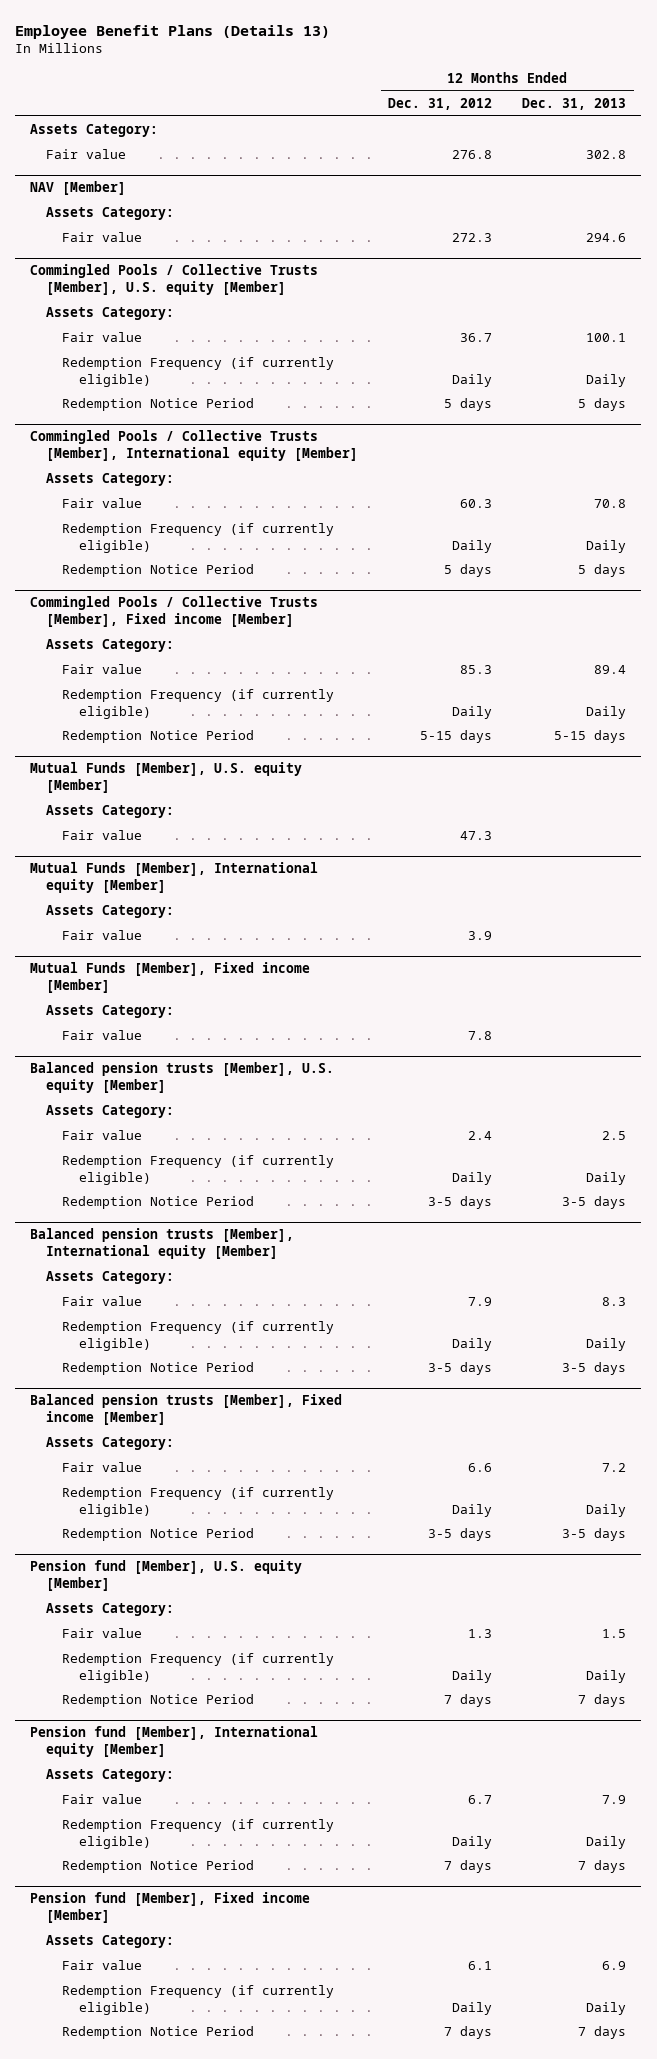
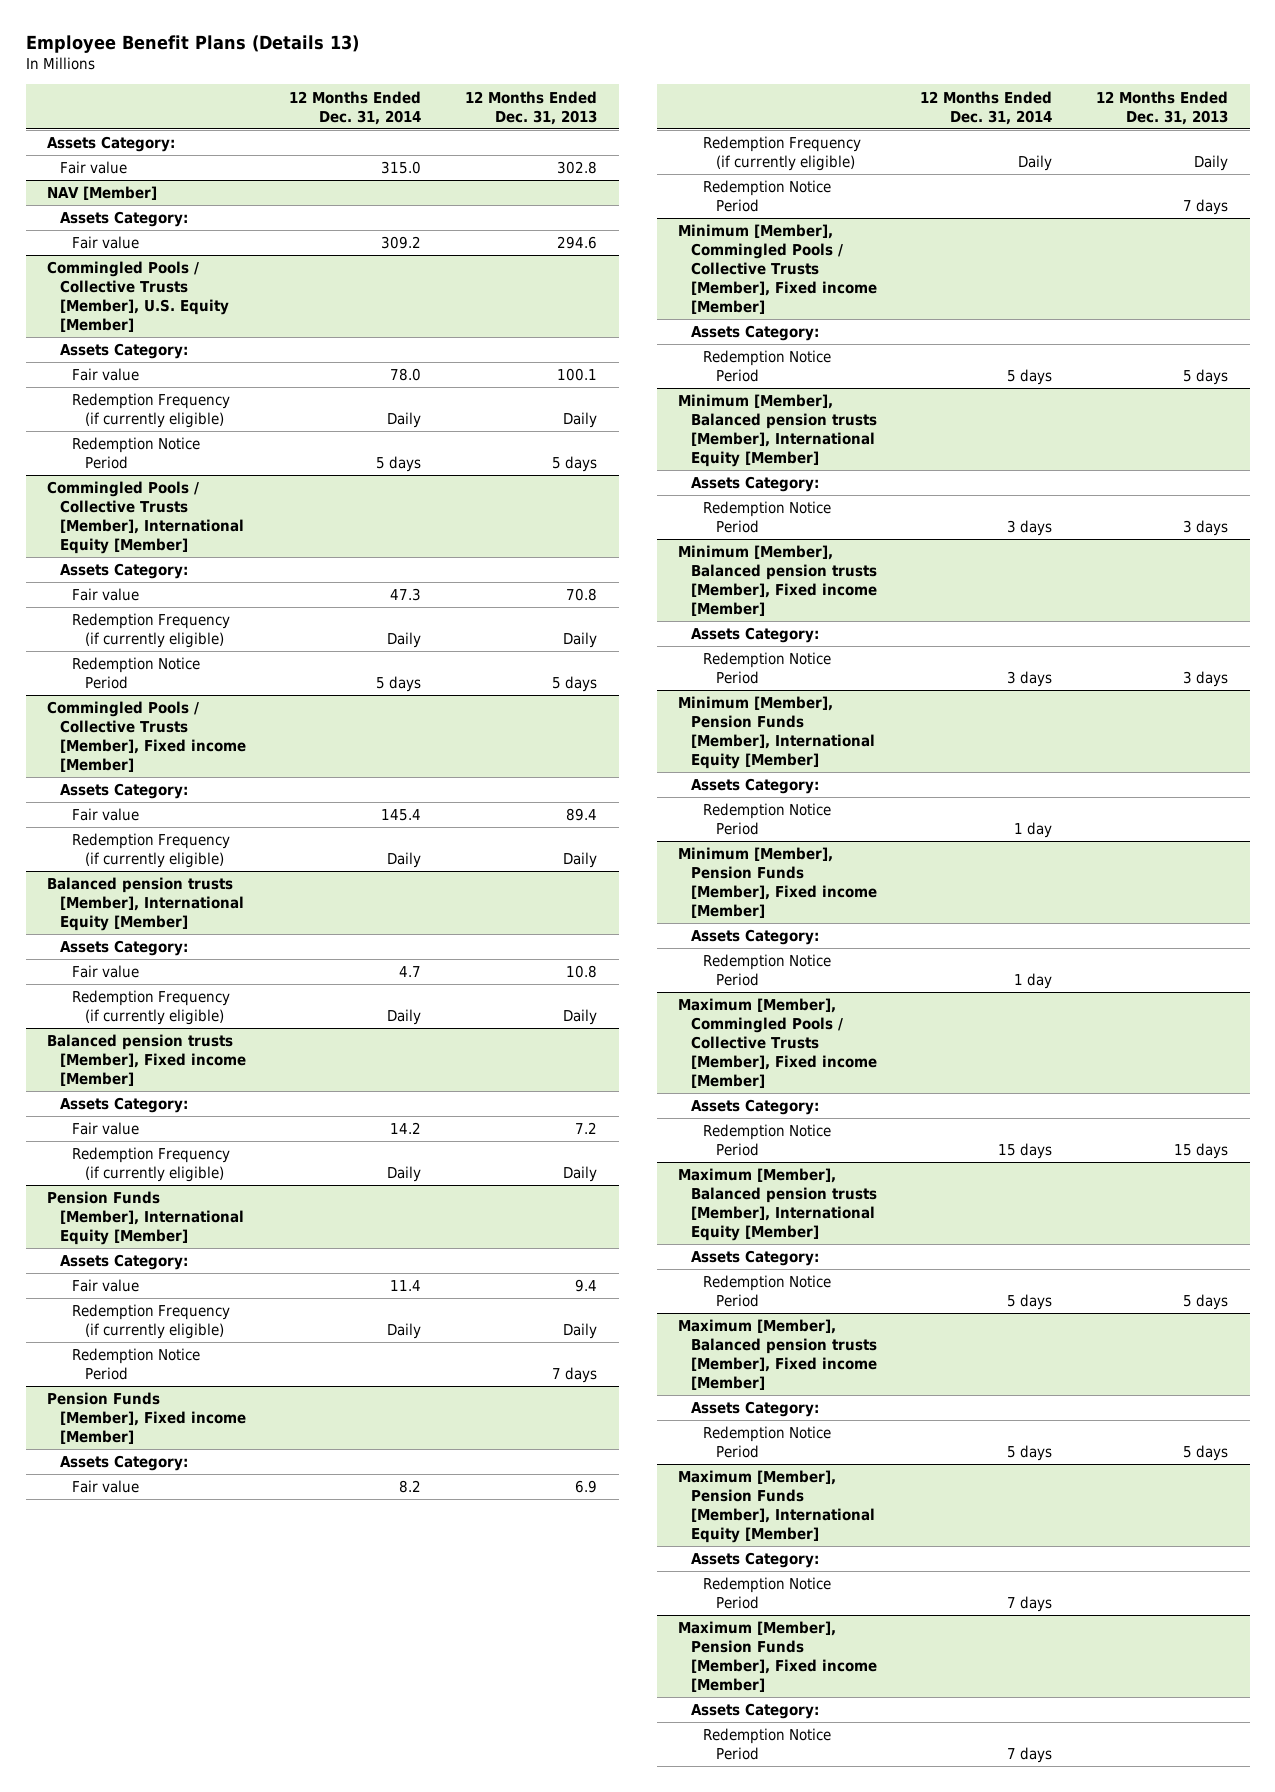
[388,97,493,110] Dec. 31, 2012 -> none
none -> [289,90,422,125] 12 Months Ended Dec. 31, 2014
[30,264,319,296] Commingled Pools / Collective Trusts [Member], U.S. equity [Member] -> [47,261,229,333] Commingled Pools / Collective Trusts [Member], U.S. Equity [Member]
[30,430,359,462] Commingled Pools / Collective Trusts [Member], International equity [Member] -> [47,481,244,555] Commingled Pools / Collective Trusts [Member], International Equity [Member]
[62,729,255,743] Redemption Notice Period -> none
[30,762,303,794] Mutual Funds [Member], U.S. equity [Member] -> none
[46,804,175,818] Assets Category: -> none
[62,829,143,840] Fair value -> none
[30,862,319,894] Mutual Funds [Member], International equity [Member] -> none
[46,904,175,918] Assets Category: -> none
[62,929,143,940] Fair value -> none
[30,962,311,994] Mutual Funds [Member], Fixed income [Member] -> none
[46,1004,175,1018] Assets Category: -> none
[62,1029,143,1040] Fair value -> none
[30,1062,335,1094] Balanced pension trusts [Member], U.S. equity [Member] -> none
[46,1104,175,1118] Assets Category: -> none
[62,1129,143,1140] Fair value -> none
[62,1154,335,1185] Redemption Frequency (if currently eligible) -> none
[62,1195,255,1209] Redemption Notice Period -> none
[30,1228,295,1260] Balanced pension trusts [Member], International equity [Member] -> [47,877,244,932] Balanced pension trusts [Member], International Equity [Member]
[602,1296,627,1306] 8.3 -> [566,965,598,979] 10.8
[62,1361,255,1375] Redemption Notice Period -> none
[62,1527,255,1541] Redemption Notice Period -> none
[30,1560,303,1592] Pension fund [Member], U.S. equity [Member] -> none
[46,1602,175,1616] Assets Category: -> none
[62,1627,143,1638] Fair value -> none
[62,1652,335,1683] Redemption Frequency (if currently eligible) -> none
[62,1693,255,1707] Redemption Notice Period -> none
[30,1726,319,1758] Pension fund [Member], International equity [Member] -> [47,1191,244,1246] Pension Funds [Member], International Equity [Member]
[602,1794,627,1804] 7.9 -> [575,1279,598,1293] 9.4
[30,1892,311,1924] Pension fund [Member], Fixed income [Member] -> [47,1392,246,1445] Pension Funds [Member], Fixed income [Member]
none -> [678,224,877,315] Minimum [Member], Commingled Pools / Collective Trusts [Member], Fixed income [Member]
none -> [690,325,819,342] Assets Category:
none -> [703,350,832,383] Redemption Notice Period
none -> [678,394,877,468] Minimum [Member], Balanced pension trusts [Member], International Equity [Member]
none -> [690,476,819,493] Assets Category:
none -> [703,501,832,534] Redemption Notice Period
none -> [678,545,877,617] Minimum [Member], Balanced pension trusts [Member], Fixed income [Member]
none -> [690,627,819,644] Assets Category:
none -> [703,652,832,685] Redemption Notice Period
none -> [678,696,875,770] Minimum [Member], Pension Funds [Member], International Equity [Member]
none -> [690,778,819,795] Assets Category:
none -> [703,803,832,836] Redemption Notice Period
none -> [678,847,877,919] Minimum [Member], Pension Funds [Member], Fixed income [Member]
none -> [690,929,819,946] Assets Category:
none -> [703,954,832,987] Redemption Notice Period
none -> [678,998,877,1089] Maximum [Member], Commingled Pools / Collective Trusts [Member], Fixed income [Member]
none -> [690,1099,819,1116] Assets Category:
none -> [703,1124,832,1157] Redemption Notice Period
none -> [678,1168,877,1242] Maximum [Member], Balanced pension trusts [Member], International Equity [Member]
none -> [690,1250,819,1267] Assets Category:
none -> [703,1275,832,1308] Redemption Notice Period
none -> [678,1319,877,1391] Maximum [Member], Balanced pension trusts [Member], Fixed income [Member]
none -> [690,1401,819,1418] Assets Category:
none -> [703,1426,832,1459] Redemption Notice Period
none -> [678,1470,875,1544] Maximum [Member], Pension Funds [Member], International Equity [Member]
none -> [690,1552,819,1569] Assets Category:
none -> [703,1577,832,1610] Redemption Notice Period
none -> [678,1621,877,1693] Maximum [Member], Pension Funds [Member], Fixed income [Member]
none -> [690,1703,819,1720] Assets Category:
none -> [703,1728,832,1761] Redemption Notice Period

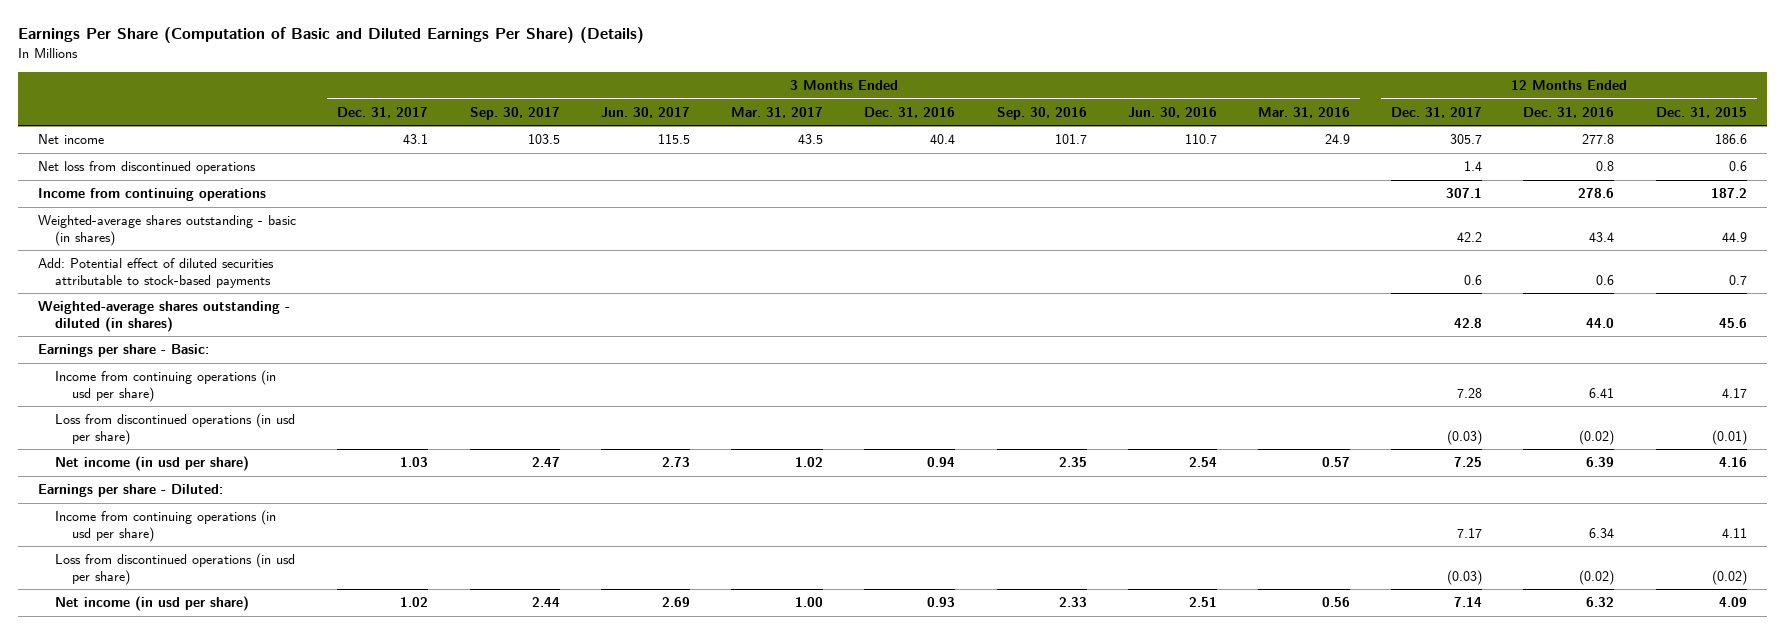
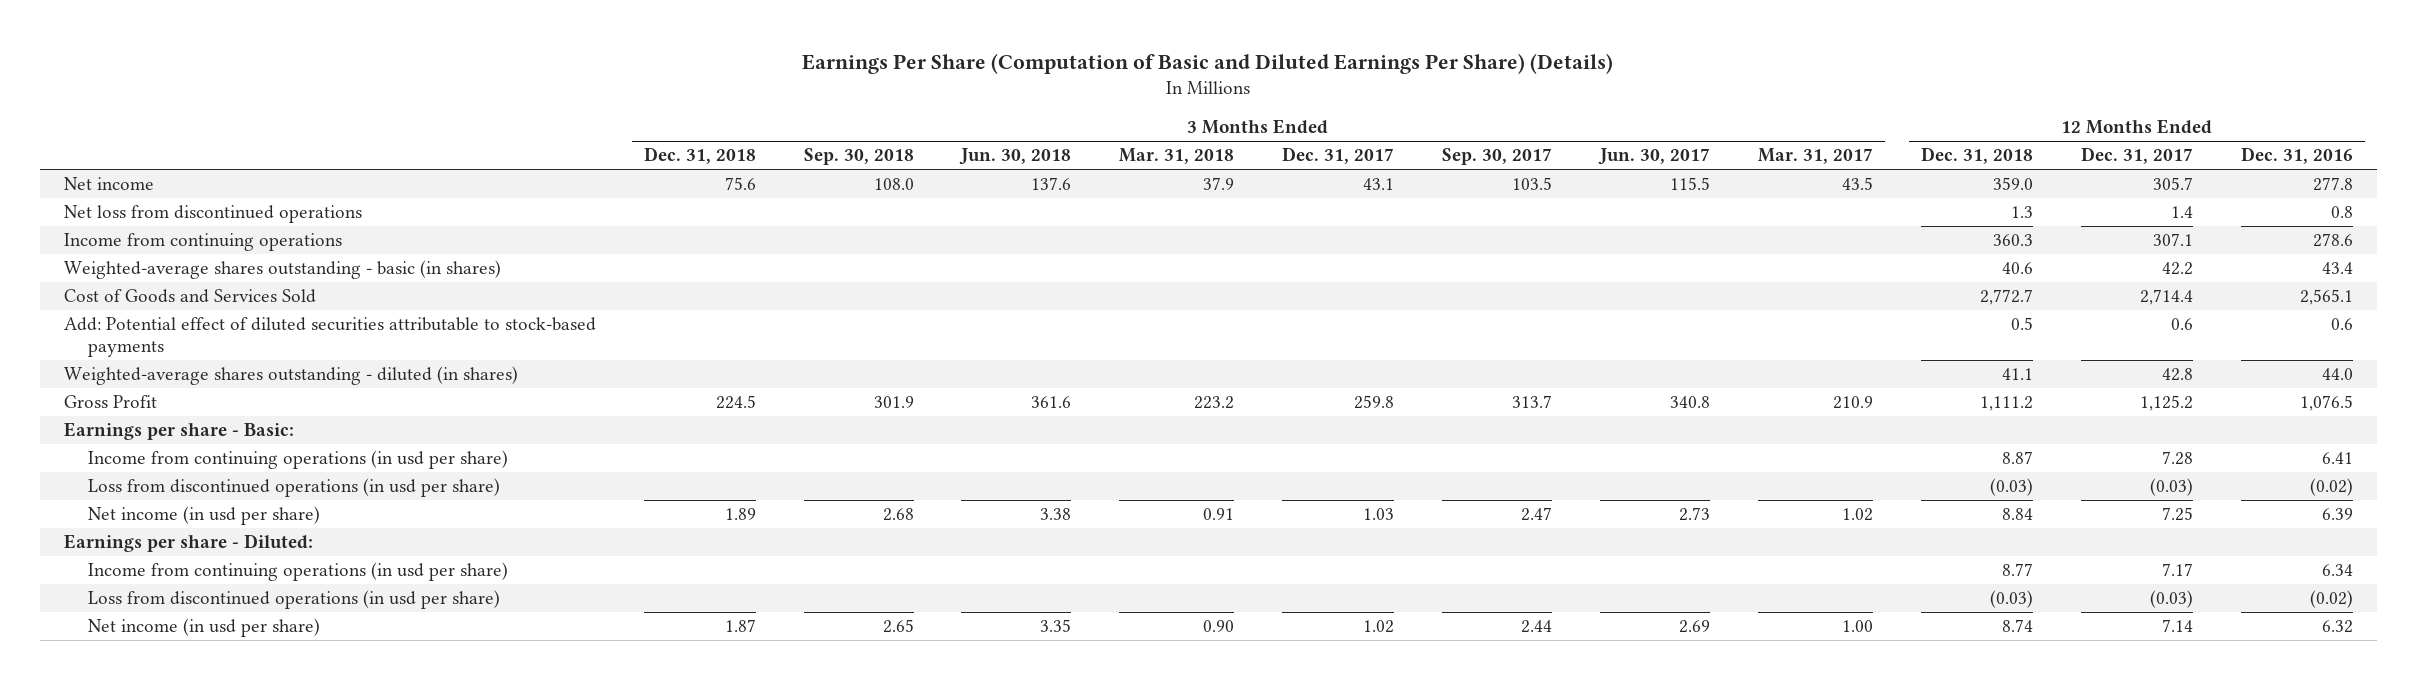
[864,106,956,118] Dec. 31, 2016 -> none
[996,106,1087,120] Sep. 30, 2016 -> none
[1127,106,1217,118] Jun. 30, 2016 -> none
[1257,106,1350,118] Mar. 31, 2016 -> none
[1655,106,1747,118] Dec. 31, 2015 -> none
none -> [643,147,756,165] Dec. 31, 2018
none -> [803,148,914,166] Sep. 30, 2018
none -> [959,148,1072,166] Jun. 30, 2018
none -> [1119,148,1235,165] Mar. 31, 2018
none -> [1920,147,2033,165] Dec. 31, 2018
none -> [63,289,316,304] Cost of Goods and Services Sold
none -> [63,395,157,409] Gross Profit

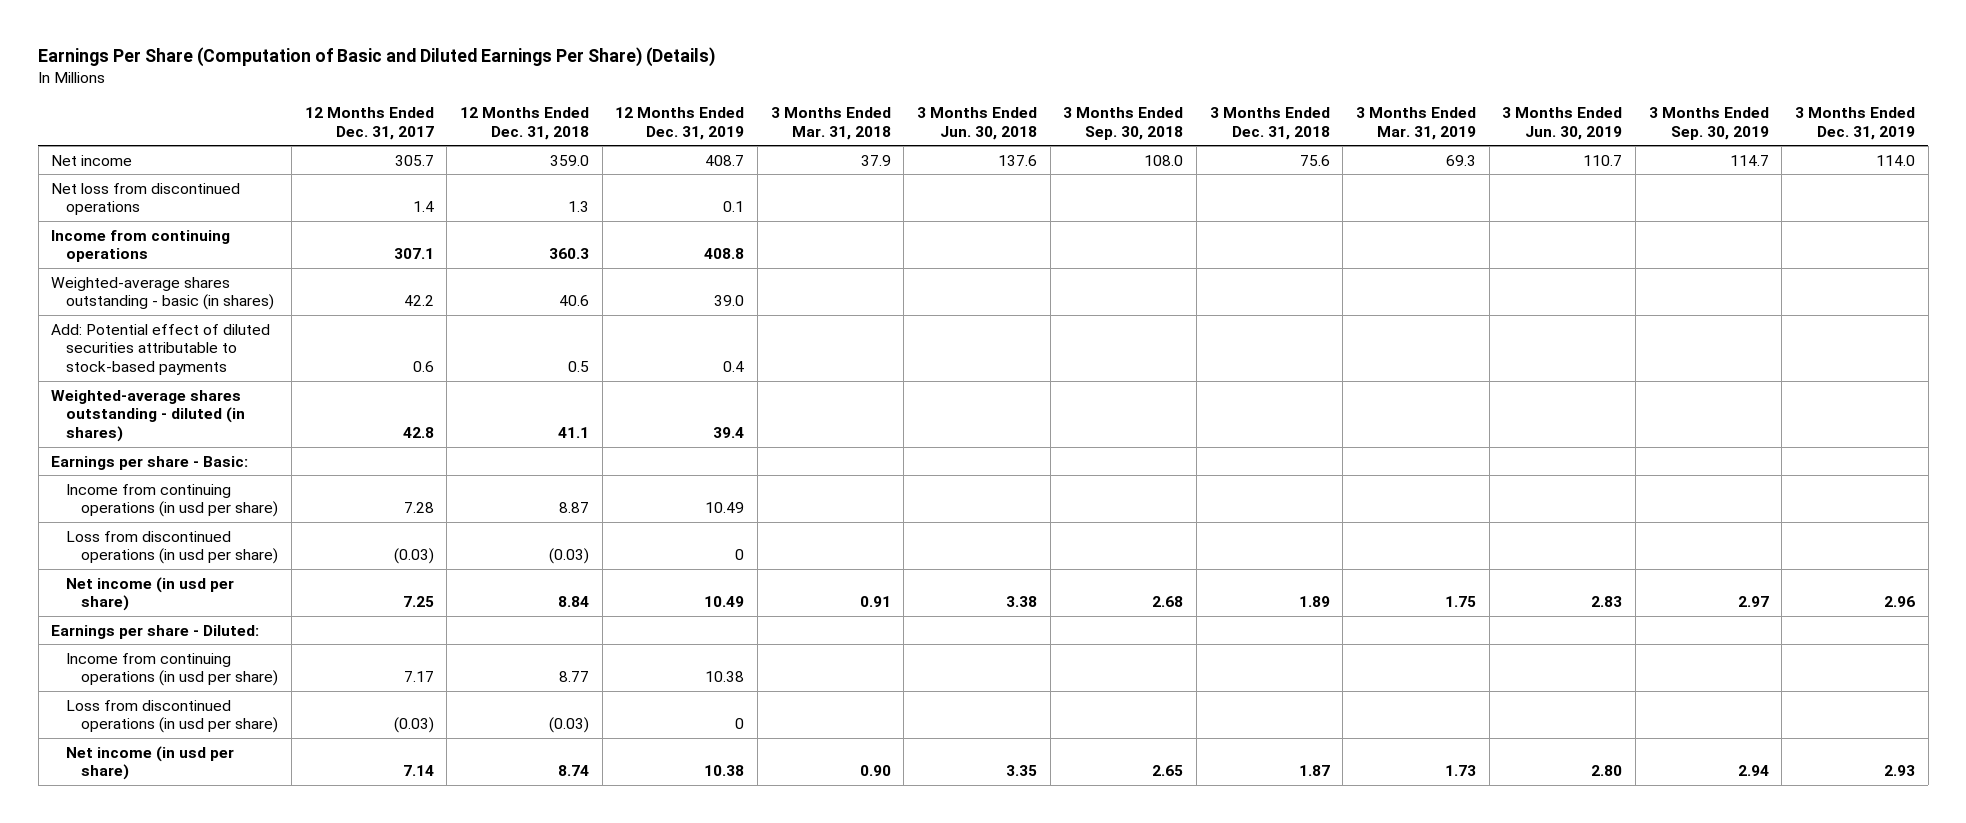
[1282,147,1395,165] Dec. 31, 2017 -> none
[1442,148,1553,166] Sep. 30, 2017 -> none
[1598,148,1711,166] Jun. 30, 2017 -> none
[1757,148,1873,165] Mar. 31, 2017 -> none
[2240,147,2353,165] Dec. 31, 2016 -> none
none -> [615,106,745,140] 12 Months Ended Dec. 31, 2019
none -> [1356,106,1477,140] 3 Months Ended Mar. 31, 2019
none -> [1502,106,1623,140] 3 Months Ended Jun. 30, 2019
none -> [1648,106,1769,140] 3 Months Ended Sep. 30, 2019
none -> [1795,106,1916,140] 3 Months Ended Dec. 31, 2019
[63,289,316,304] Cost of Goods and Services Sold -> none
[63,395,157,409] Gross Profit -> none

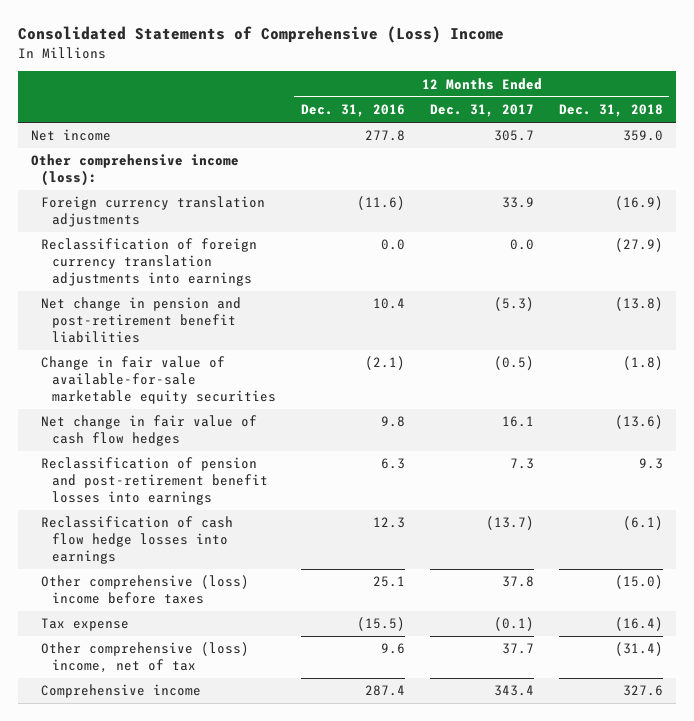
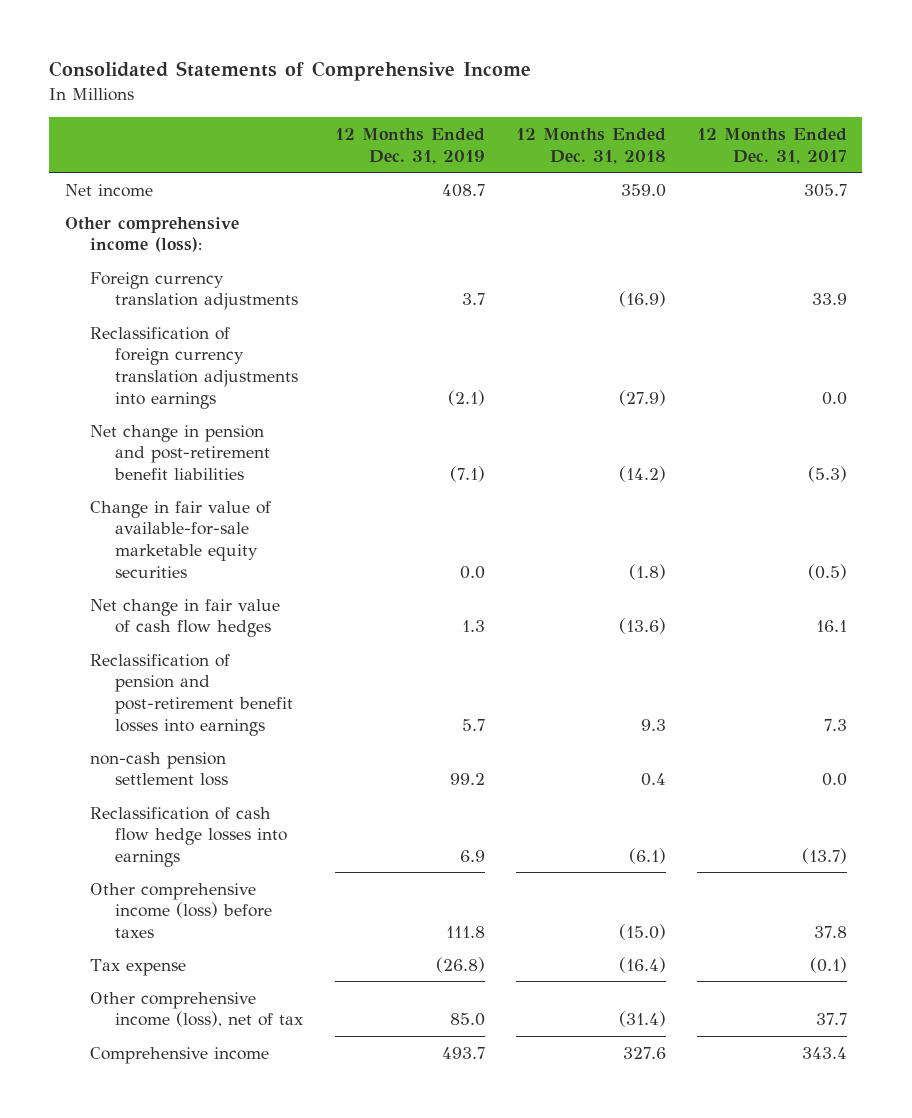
[18,26,505,44] Consolidated Statements of Comprehensive (Loss) Income -> [49,61,532,82] Consolidated Statements of Comprehensive Income
[300,104,405,118] Dec. 31, 2016 -> none
none -> [334,128,485,164] 12 Months Ended Dec. 31, 2019
[614,297,663,312] (13.8) -> [618,465,666,482] (14.2)
none -> [90,751,229,787] non-cash pension settlement loss
[41,575,250,605] Other comprehensive (loss) income before taxes -> [90,882,273,938] Other comprehensive income (loss) before taxes
[41,642,250,674] Other comprehensive (loss) income, net of tax -> [90,991,304,1028] Other comprehensive income (loss), net of tax

